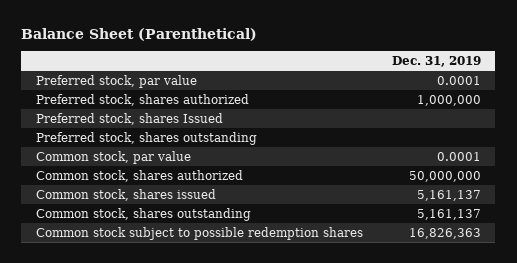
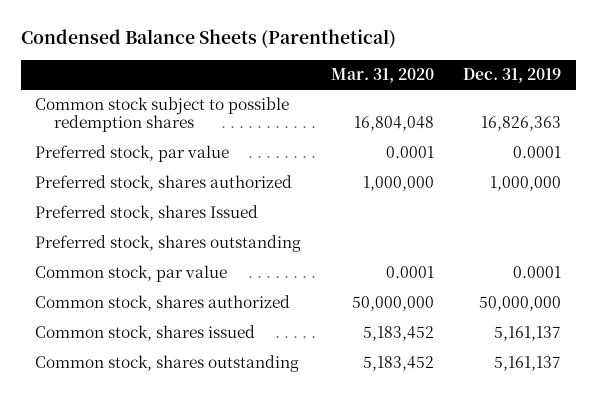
[21,28,258,42] Balance Sheet (Parenthetical) -> [20,29,396,49] Condensed Balance Sheets (Parenthetical)
none -> [330,68,434,84] Mar. 31, 2020
[35,226,363,240] Common stock subject to possible redemption shares -> [35,97,290,133] Common stock subject to possible redemption shares

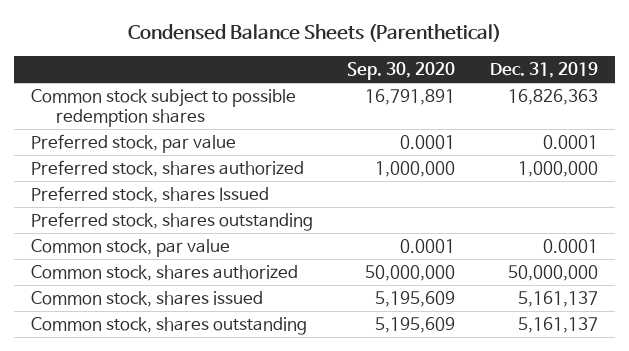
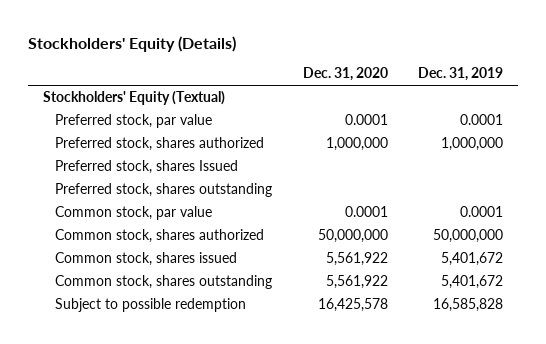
[128,24,502,43] Condensed Balance Sheets (Parenthetical) -> [27,35,236,52] Stockholders' Equity (Details)
[347,61,456,80] Sep. 30, 2020 -> none
none -> [302,67,388,82] Dec. 31, 2020
[31,89,297,127] Common stock subject to possible redemption shares -> none
none -> [43,91,226,106] Stockholders' Equity (Textual)
[517,291,598,308] 5,161,137 -> [441,252,504,267] 5,401,672
[517,317,598,334] 5,161,137 -> [441,275,504,290] 5,401,672
none -> [55,298,247,313] Subject to possible redemption

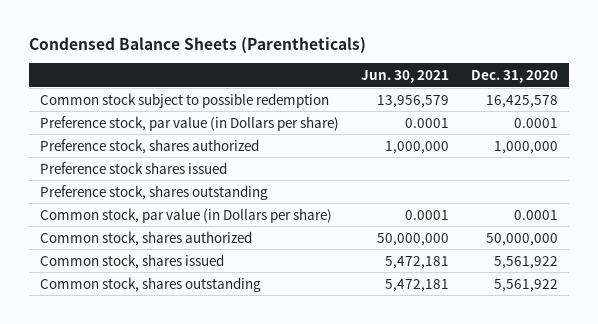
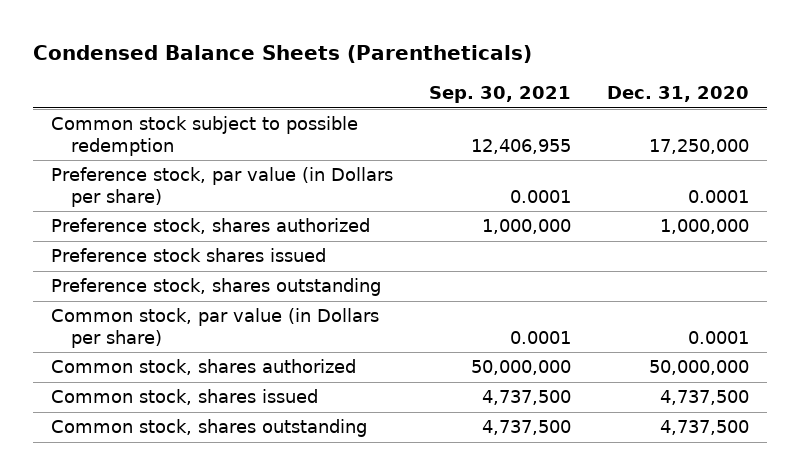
[360,69,449,83] Jun. 30, 2021 -> none
none -> [428,86,571,104] Sep. 30, 2021
[485,94,558,108] 16,425,578 -> [648,138,749,154] 17,250,000
[493,255,558,269] 5,561,922 -> [659,390,749,406] 4,737,500
[493,278,558,292] 5,561,922 -> [659,420,749,436] 4,737,500

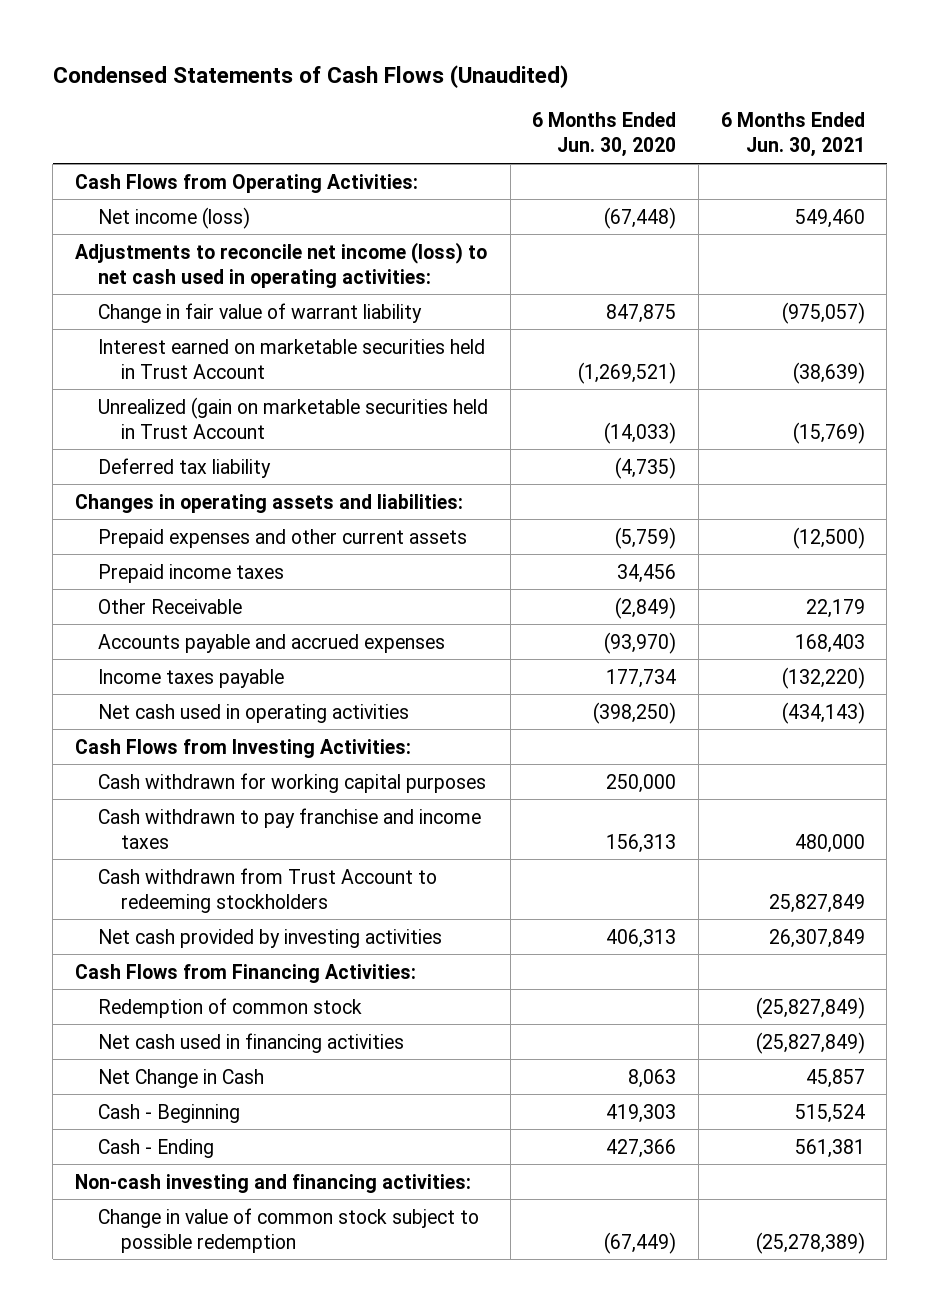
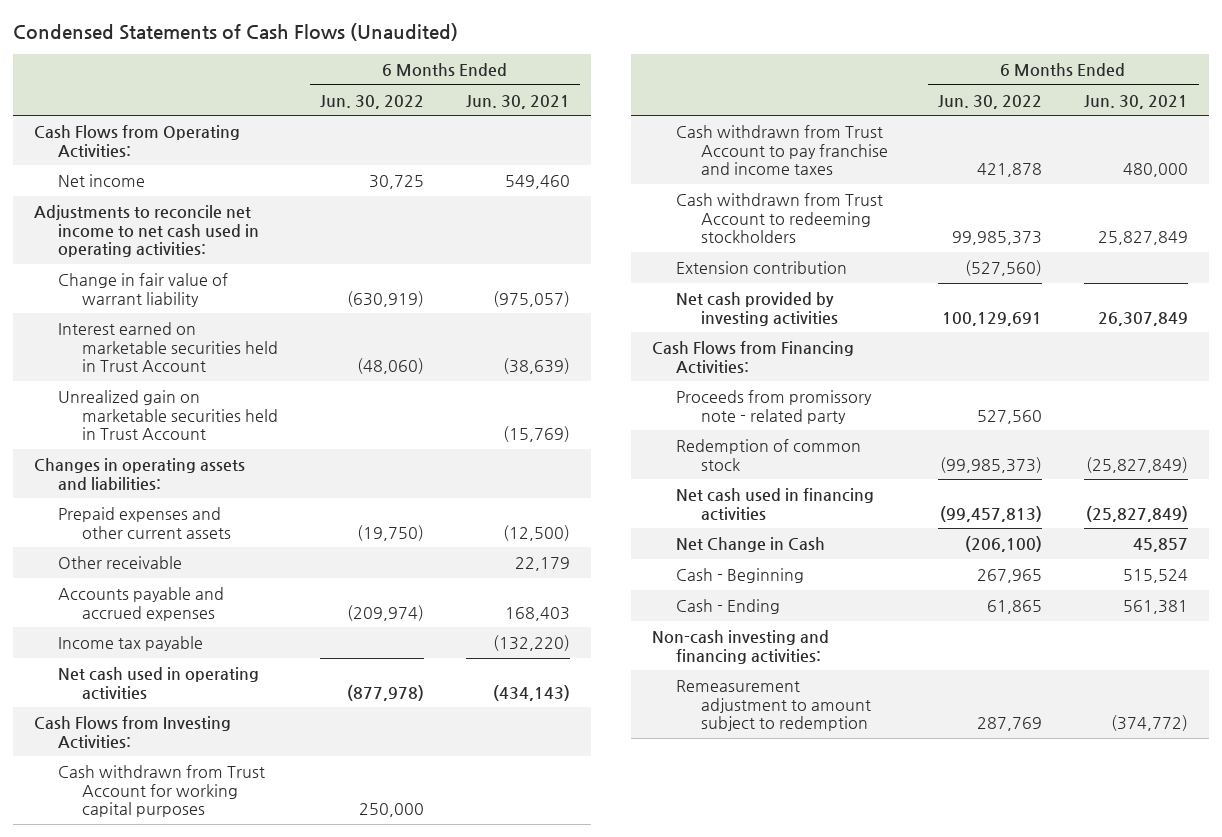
[532,112,677,158] 6 Months Ended Jun. 30, 2020 -> none
none -> [320,94,425,109] Jun. 30, 2022
[98,206,251,229] Net income (loss) -> [58,173,146,187] Net income
[74,241,487,288] Adjustments to reconcile net income (loss) to net cash used in operating activities: -> [33,204,260,258] Adjustments to reconcile net income to net cash used in operating activities:
[98,457,272,478] Deferred tax liability -> none
[98,396,489,439] Unrealized (gain on marketable securities held in Trust Account -> [58,389,279,441] Unrealized gain on marketable securities held in Trust Account
[98,563,285,583] Prepaid income taxes -> none
[98,598,243,614] Other Receivable -> [58,555,183,569] Other receivable
[98,668,285,688] Income taxes payable -> [58,635,204,651] Income tax payable
[98,772,487,793] Cash withdrawn for working capital purposes -> [58,764,266,818] Cash withdrawn from Trust Account for working capital purposes
[98,807,482,849] Cash withdrawn to pay franchise and income taxes -> [676,124,888,176] Cash withdrawn from Trust Account to pay franchise and income taxes
none -> [676,260,848,274] Extension contribution
none -> [676,389,873,424] Proceeds from promissory note - related party
[98,1207,480,1253] Change in value of common stock subject to possible redemption -> [676,679,871,732] Remeasurement adjustment to amount subject to redemption
[755,1231,865,1254] (25,278,389) -> [1111,715,1189,732] (374,772)

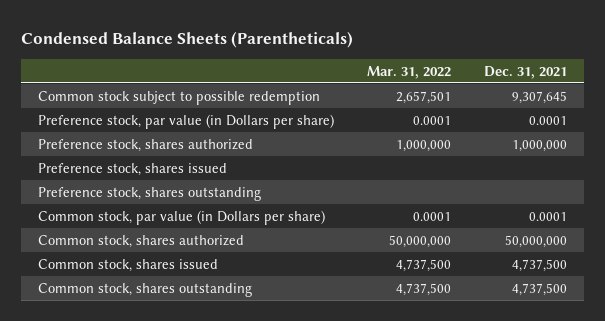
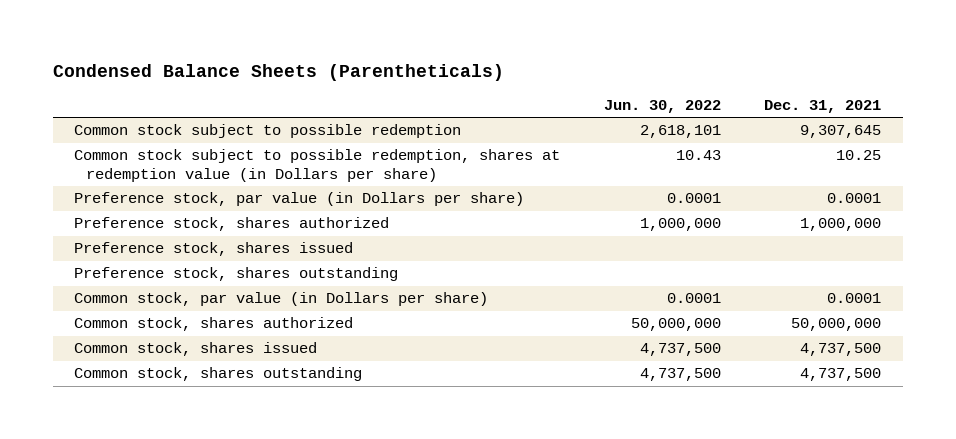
[367,65,452,79] Mar. 31, 2022 -> none
none -> [603,100,721,114] Jun. 30, 2022
none -> [74,149,561,182] Common stock subject to possible redemption, shares at redemption value (in Dollars per share)

